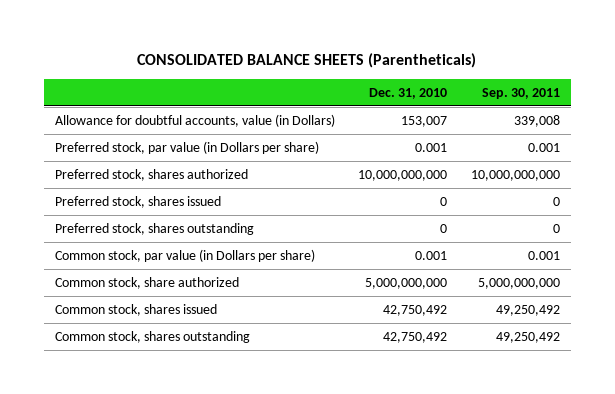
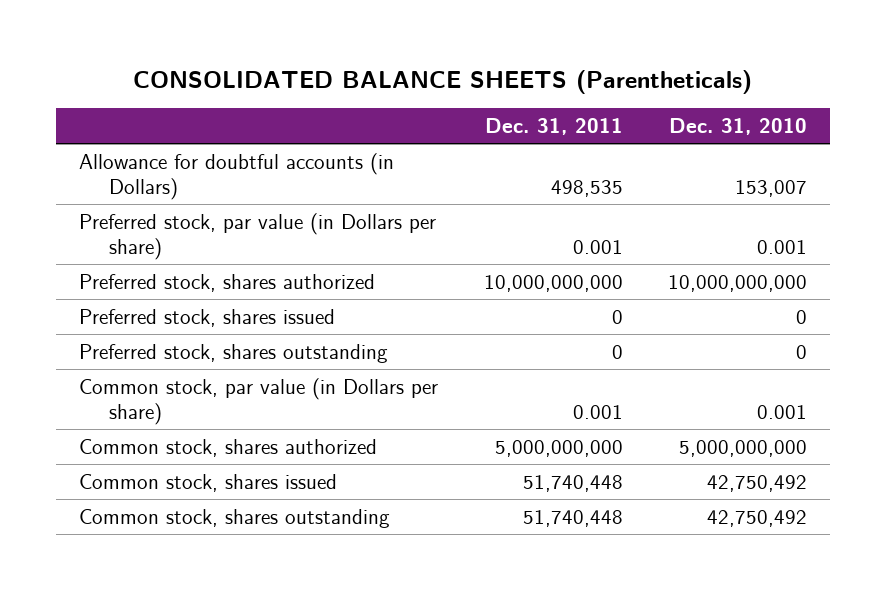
[481,87,560,99] Sep. 30, 2011 -> none
none -> [484,117,623,135] Dec. 31, 2011
[55,114,336,128] Allowance for doubtful accounts, value (in Dollars) -> [78,152,394,200] Allowance for doubtful accounts (in Dollars)
[55,277,240,290] Common stock, share authorized -> [78,438,377,457] Common stock, shares authorized

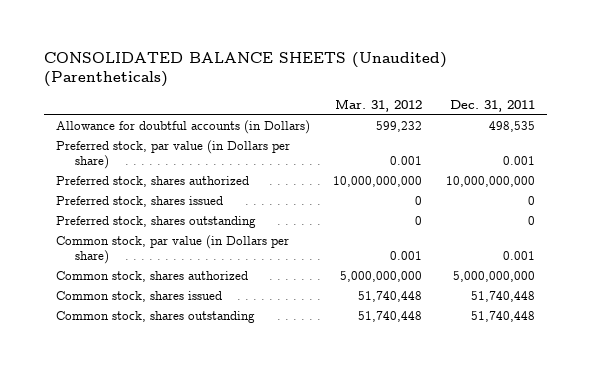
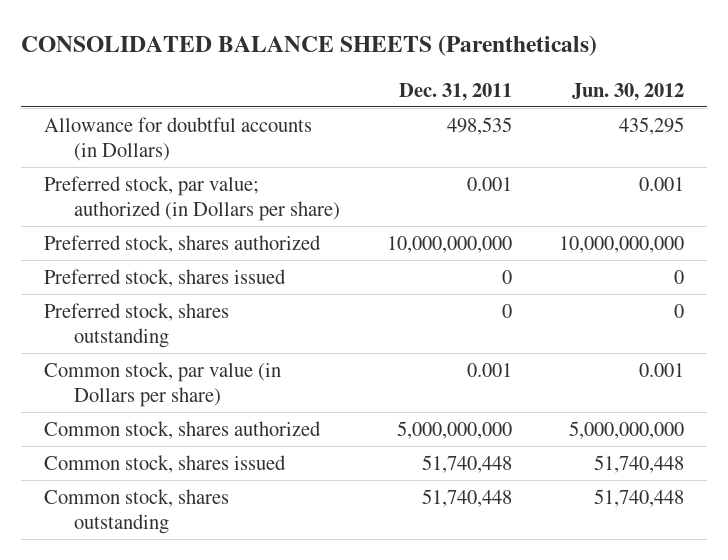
[43,51,447,88] CONSOLIDATED BALANCE SHEETS (Unaudited) (Parentheticals) -> [20,35,597,57] CONSOLIDATED BALANCE SHEETS (Parentheticals)
[335,99,423,113] Mar. 31, 2012 -> none
none -> [571,82,684,101] Jun. 30, 2012
[55,140,290,170] Preferred stock, par value (in Dollars per share) -> [43,175,341,222] Preferred stock, par value; authorized (in Dollars per share)

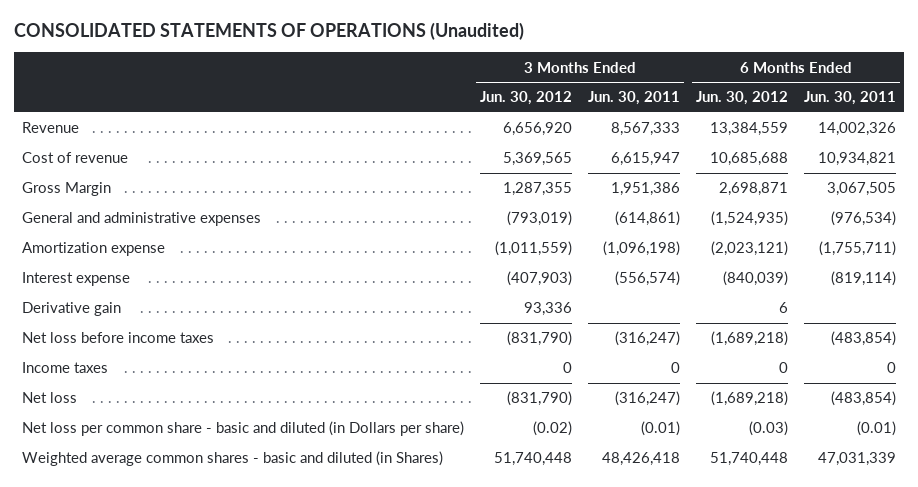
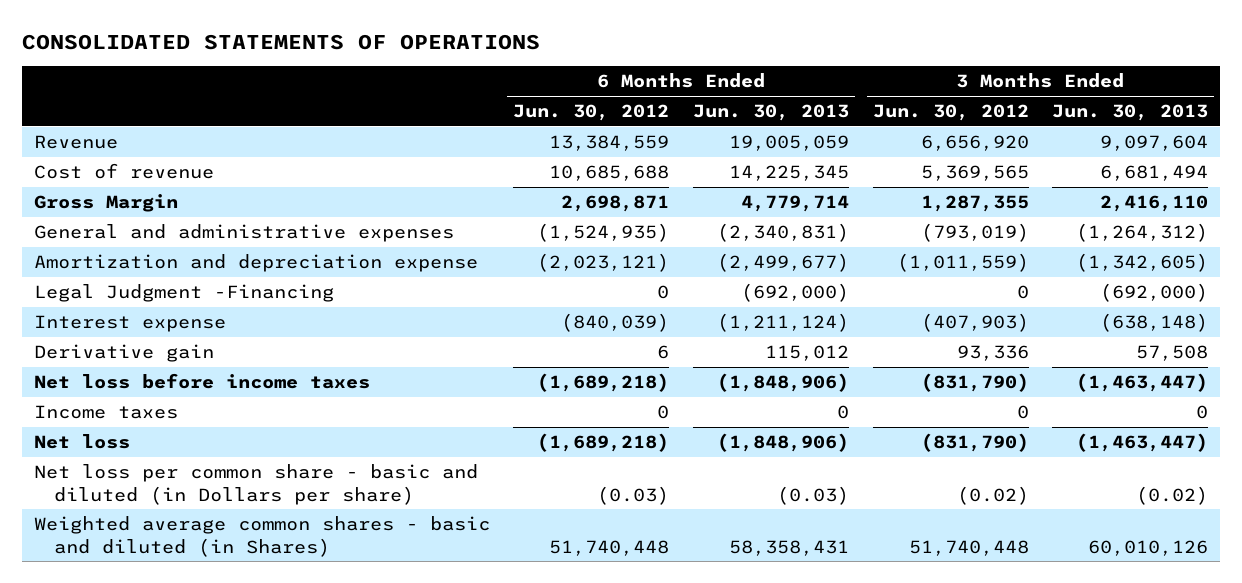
[13,21,524,40] CONSOLIDATED STATEMENTS OF OPERATIONS (Unaudited) -> [21,33,540,50] CONSOLIDATED STATEMENTS OF OPERATIONS
[587,91,680,106] Jun. 30, 2011 -> none
[804,91,897,106] Jun. 30, 2011 -> none
none -> [692,104,849,122] Jun. 30, 2013
none -> [1052,104,1209,122] Jun. 30, 2013
[21,242,165,257] Amortization expense -> [33,254,478,273] Amortization and depreciation expense
none -> [33,284,334,303] Legal Judgment -Financing

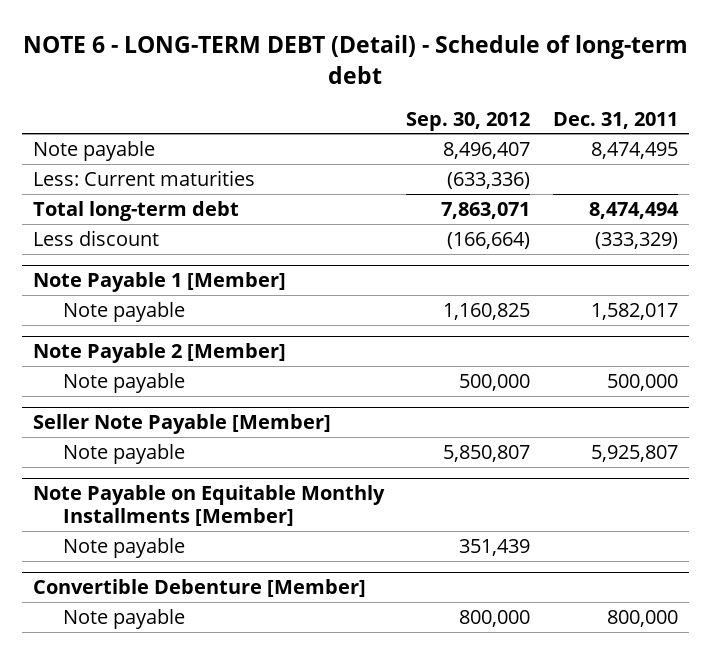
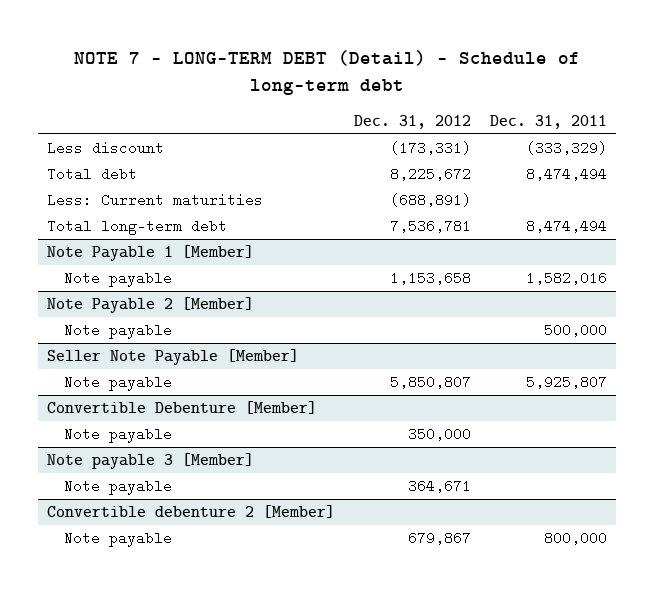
[23,34,689,84] NOTE 6 - LONG-TERM DEBT (Detail) - Schedule of long-term debt -> [74,50,581,95] NOTE 7 - LONG-TERM DEBT (Detail) - Schedule of long-term debt
[406,111,531,131] Sep. 30, 2012 -> none
none -> [354,115,472,130] Dec. 31, 2012
[32,140,155,161] Note payable -> none
[32,229,159,246] Less discount -> [47,141,165,156] Less discount
none -> [47,167,138,182] Total debt
[590,302,678,320] 1,582,017 -> [525,271,607,286] 1,582,016
[32,485,385,527] Note Payable on Equitable Monthly Installments [Member] -> none
[63,537,186,558] Note payable -> none
none -> [64,427,173,444] Note payable
none -> [47,453,255,470] Note payable 3 [Member]
none -> [64,479,173,496] Note payable
none -> [47,505,336,519] Convertible debenture 2 [Member]

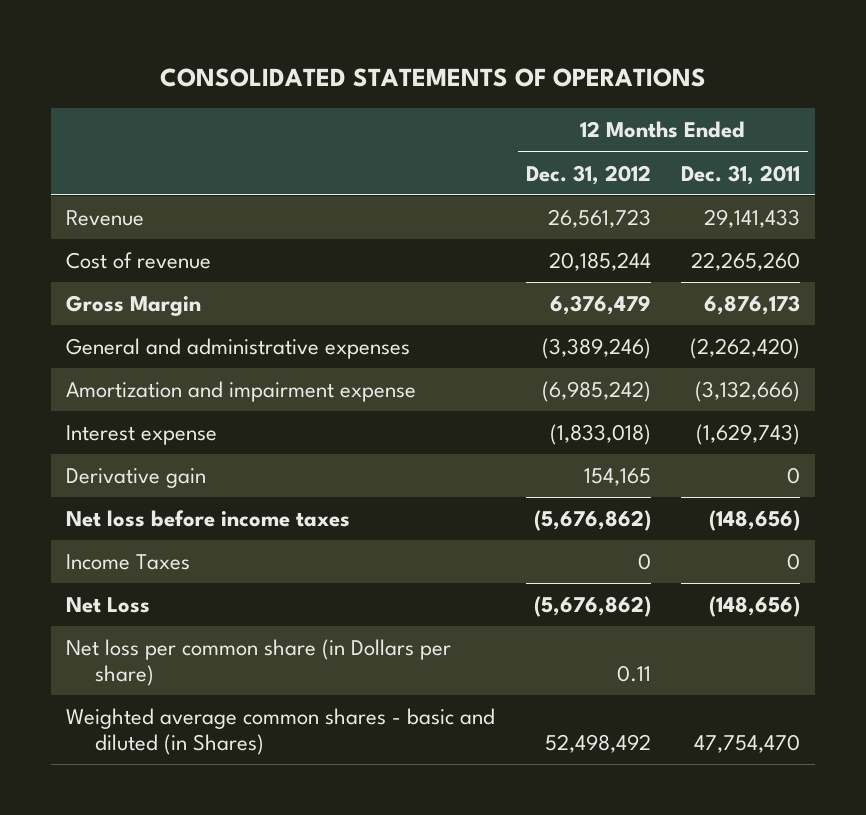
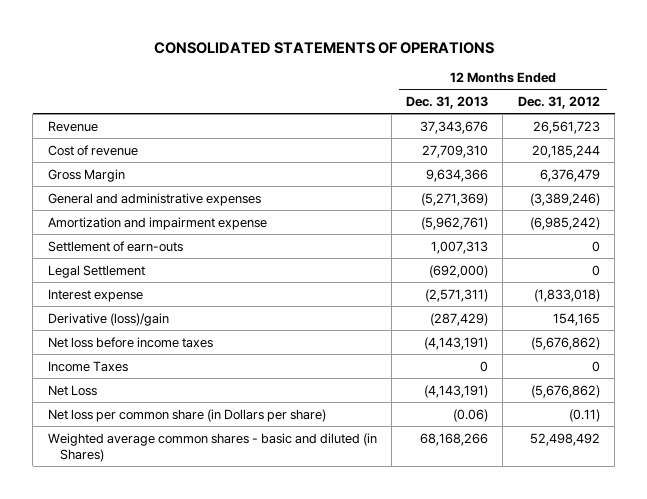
[681,164,801,185] Dec. 31, 2011 -> none
none -> [406,96,489,110] Dec. 31, 2013
none -> [47,240,183,252] Settlement of earn-outs
none -> [47,264,145,278] Legal Settlement
[65,468,206,489] Derivative gain -> [47,312,169,326] Derivative (loss)/gain
[616,665,651,683] 0.11 -> [568,408,600,422] (0.11)

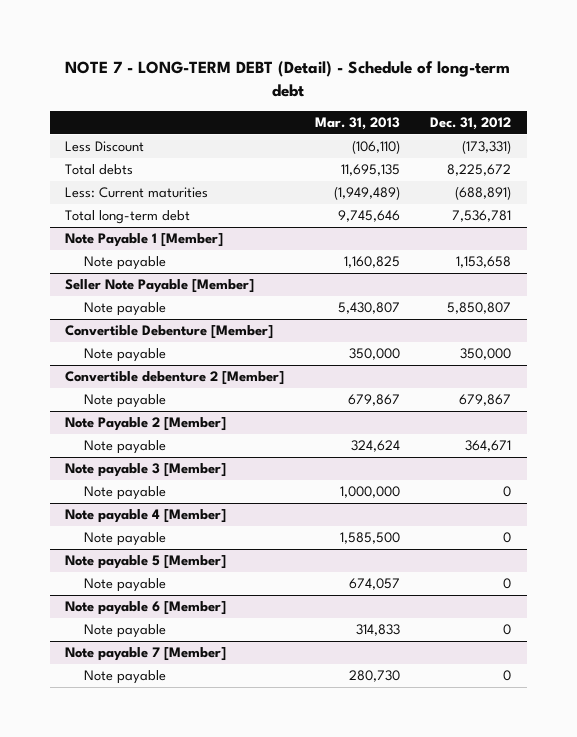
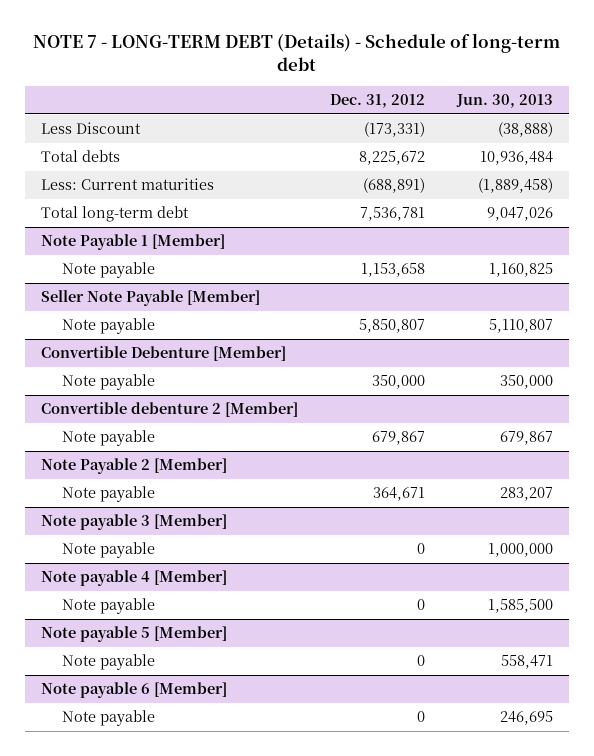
[65,60,511,97] NOTE 7 - LONG-TERM DEBT (Detail) - Schedule of long-term debt -> [33,32,561,71] NOTE 7 - LONG-TERM DEBT (Details) - Schedule of long-term debt
[314,116,400,130] Mar. 31, 2013 -> none
none -> [456,93,554,108] Jun. 30, 2013
[65,647,227,662] Note payable 7 [Member] -> none
[84,670,167,685] Note payable -> none

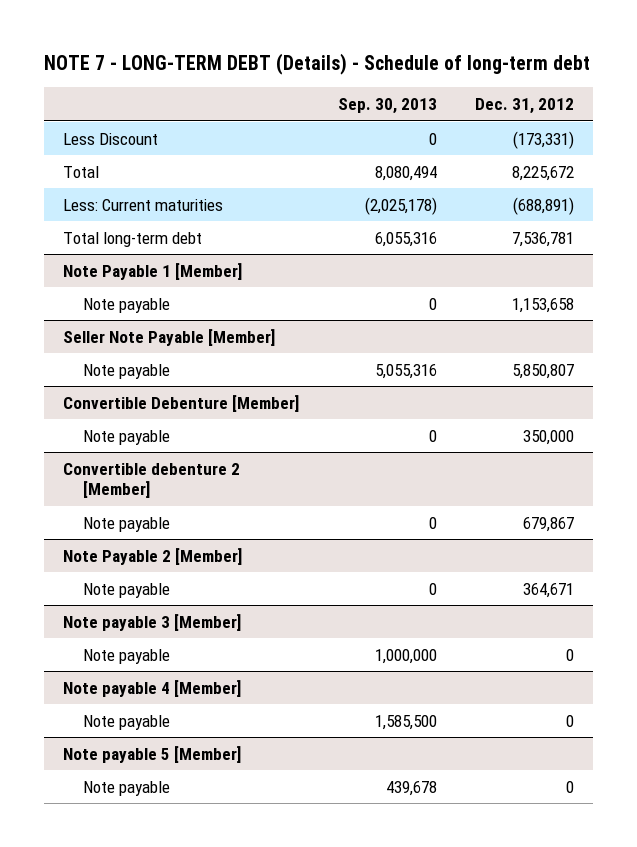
[456,93,554,108] Jun. 30, 2013 -> none
none -> [337,98,437,115] Sep. 30, 2013
[41,150,121,163] Total debts -> [63,165,100,178] Total
[41,682,228,699] Note payable 6 [Member] -> none
[61,710,155,727] Note payable -> none

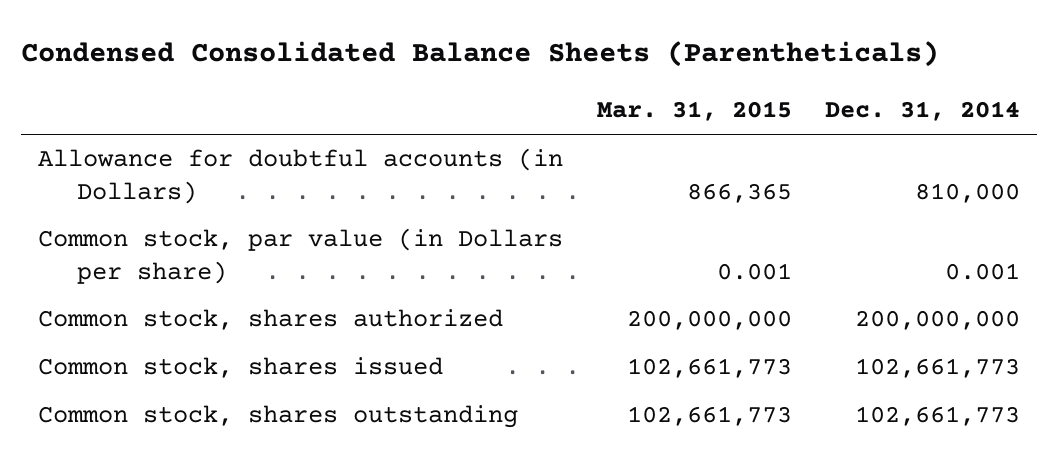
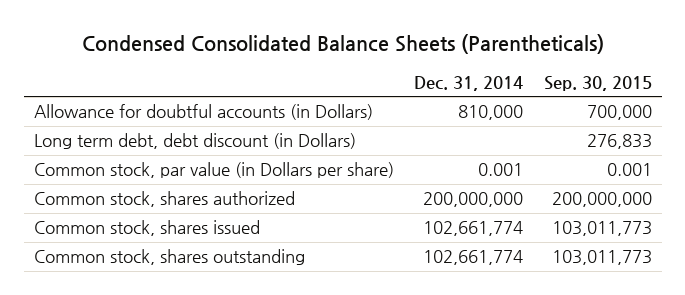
[596,101,792,122] Mar. 31, 2015 -> none
none -> [543,75,652,91] Sep. 30, 2015
none -> [33,133,356,150] Long term debt, debt discount (in Dollars)
[855,358,1021,379] 102,661,773 -> [423,221,524,237] 102,661,774
[855,406,1021,427] 102,661,773 -> [423,250,524,266] 102,661,774

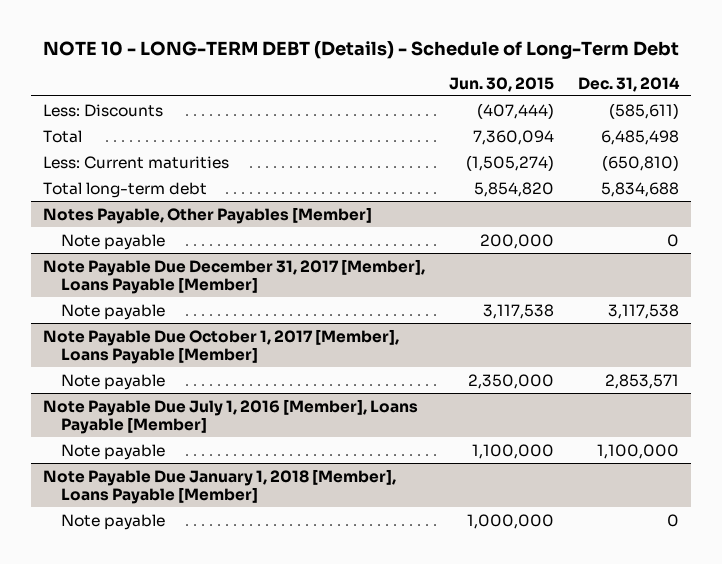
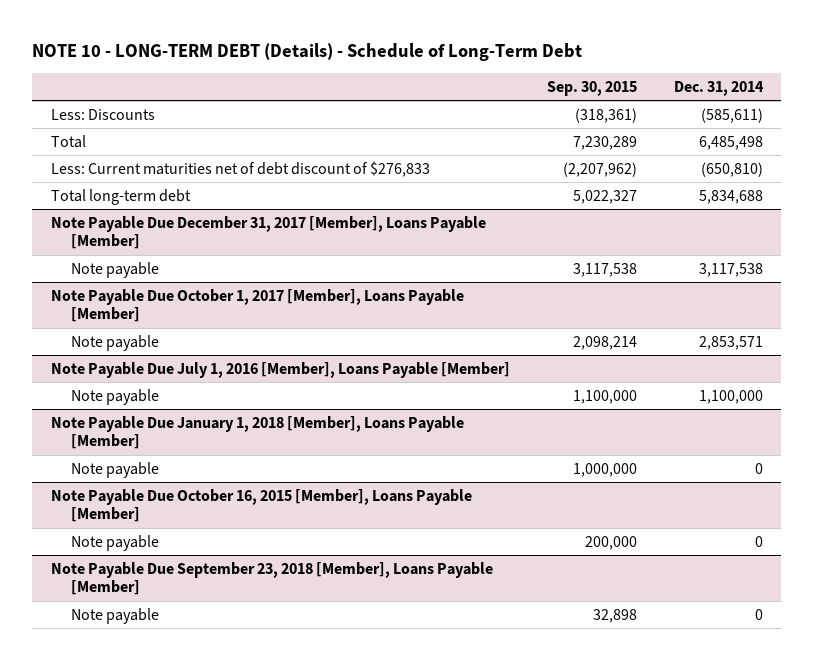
[448,76,554,92] Jun. 30, 2015 -> none
none -> [546,80,637,96] Sep. 30, 2015
[42,155,229,169] Less: Current maturities -> [50,160,430,177] Less: Current maturities net of debt discount of $276,833
[42,206,372,224] Notes Payable, Other Payables [Member] -> none
[60,233,165,250] Note payable -> none
none -> [50,488,472,523] Note Payable Due October 16, 2015 [Member], Loans Payable [Member]
none -> [70,534,159,551] Note payable
none -> [50,561,493,596] Note Payable Due September 23, 2018 [Member], Loans Payable [Member]
none -> [70,607,159,624] Note payable

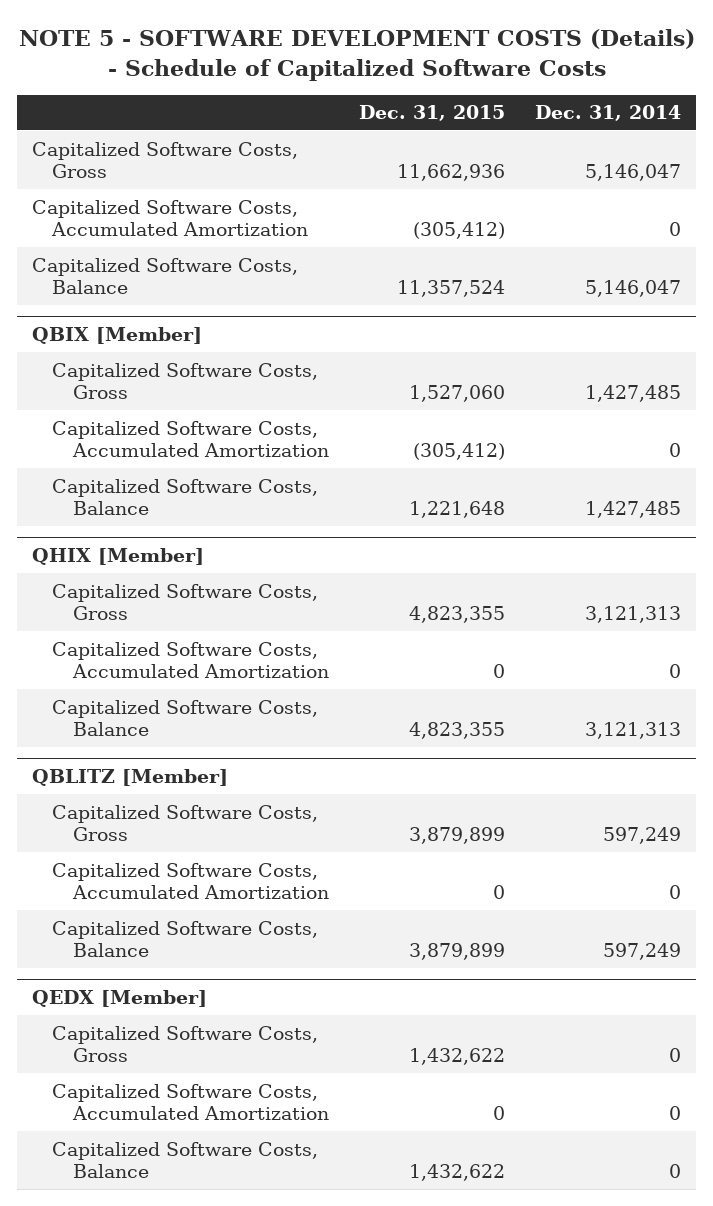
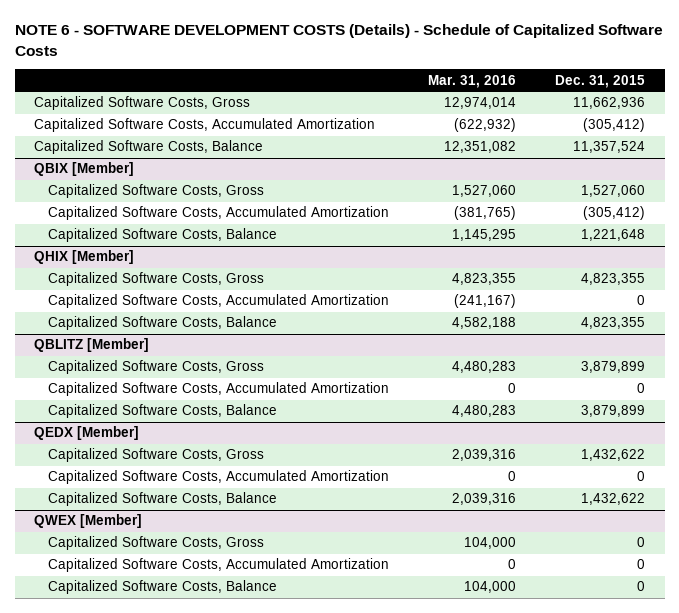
[18,29,695,81] NOTE 5 - SOFTWARE DEVELOPMENT COSTS (Details) - Schedule of Capitalized Software Costs -> [14,24,663,57] NOTE 6 - SOFTWARE DEVELOPMENT COSTS (Details) - Schedule of Capitalized Software Costs
[535,105,682,122] Dec. 31, 2014 -> none
none -> [428,74,517,88] Mar. 31, 2016
none -> [34,514,143,529] QWEX [Member]
none -> [48,536,265,551] Capitalized Software Costs, Gross
none -> [48,558,390,573] Capitalized Software Costs, Accumulated Amortization
none -> [48,580,278,595] Capitalized Software Costs, Balance

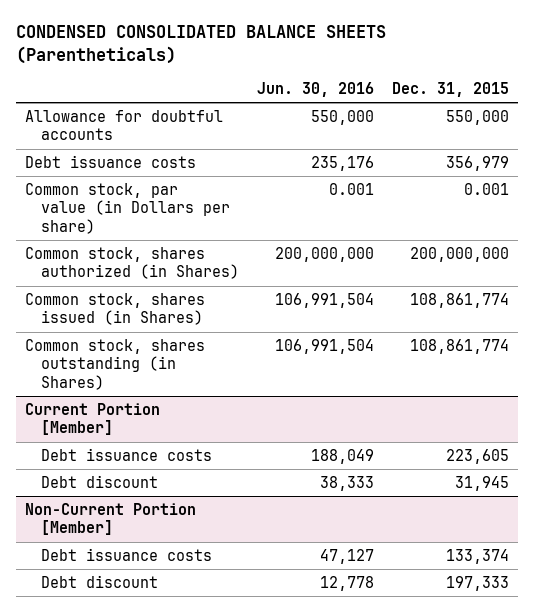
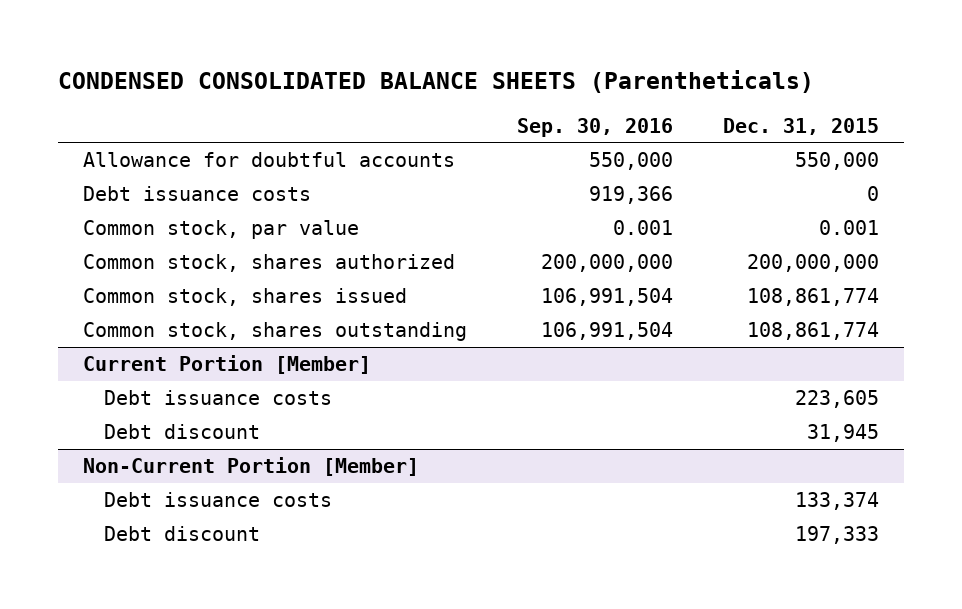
[257,81,375,97] Jun. 30, 2016 -> none
none -> [516,117,673,137] Sep. 30, 2016
[446,155,510,171] 356,979 -> [866,186,879,202] 0
[24,182,231,234] Common stock, par value (in Dollars per share) -> [83,220,360,240] Common stock, par value
[24,246,240,280] Common stock, shares authorized (in Shares) -> [83,254,456,273] Common stock, shares authorized
[24,292,205,326] Common stock, shares issued (in Shares) -> [83,288,408,307] Common stock, shares issued
[24,338,205,390] Common stock, shares outstanding (in Shares) -> [83,322,468,342] Common stock, shares outstanding

